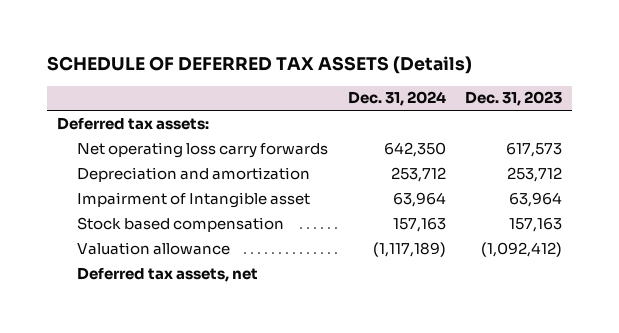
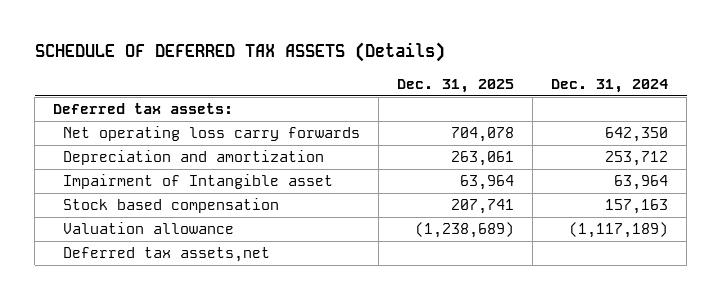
[465,91,563,107] Dec. 31, 2023 -> none
none -> [397,78,515,93] Dec. 31, 2025
[77,266,259,282] Deferred tax assets, net -> [63,247,271,263] Deferred tax assets,net

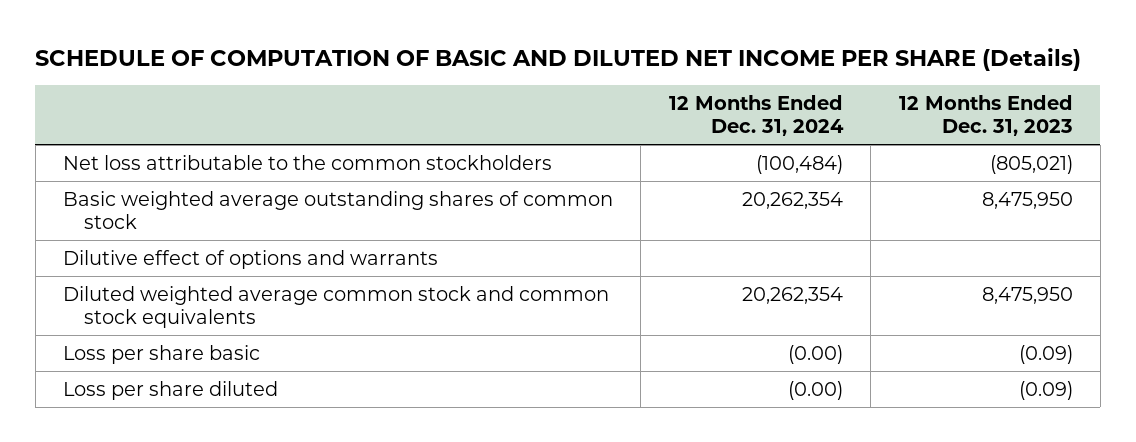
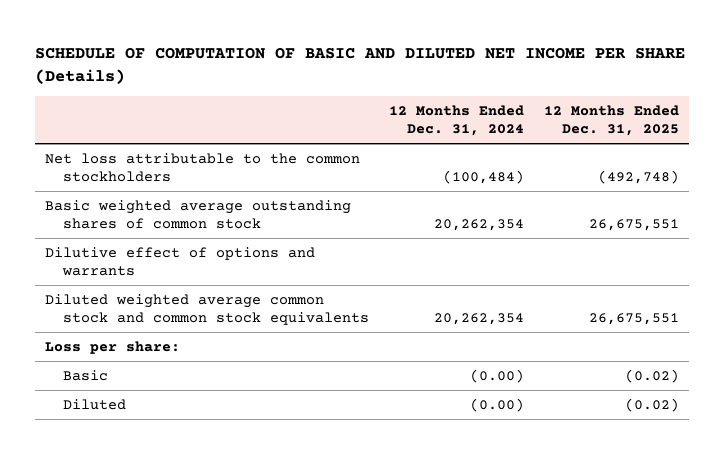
[898,95,1073,137] 12 Months Ended Dec. 31, 2023 -> none
none -> [544,104,680,136] 12 Months Ended Dec. 31, 2025
none -> [45,340,181,354] Loss per share:
[63,344,261,364] Loss per share basic -> [63,369,109,381] Basic
[63,380,279,400] Loss per share diluted -> [63,398,127,410] Diluted

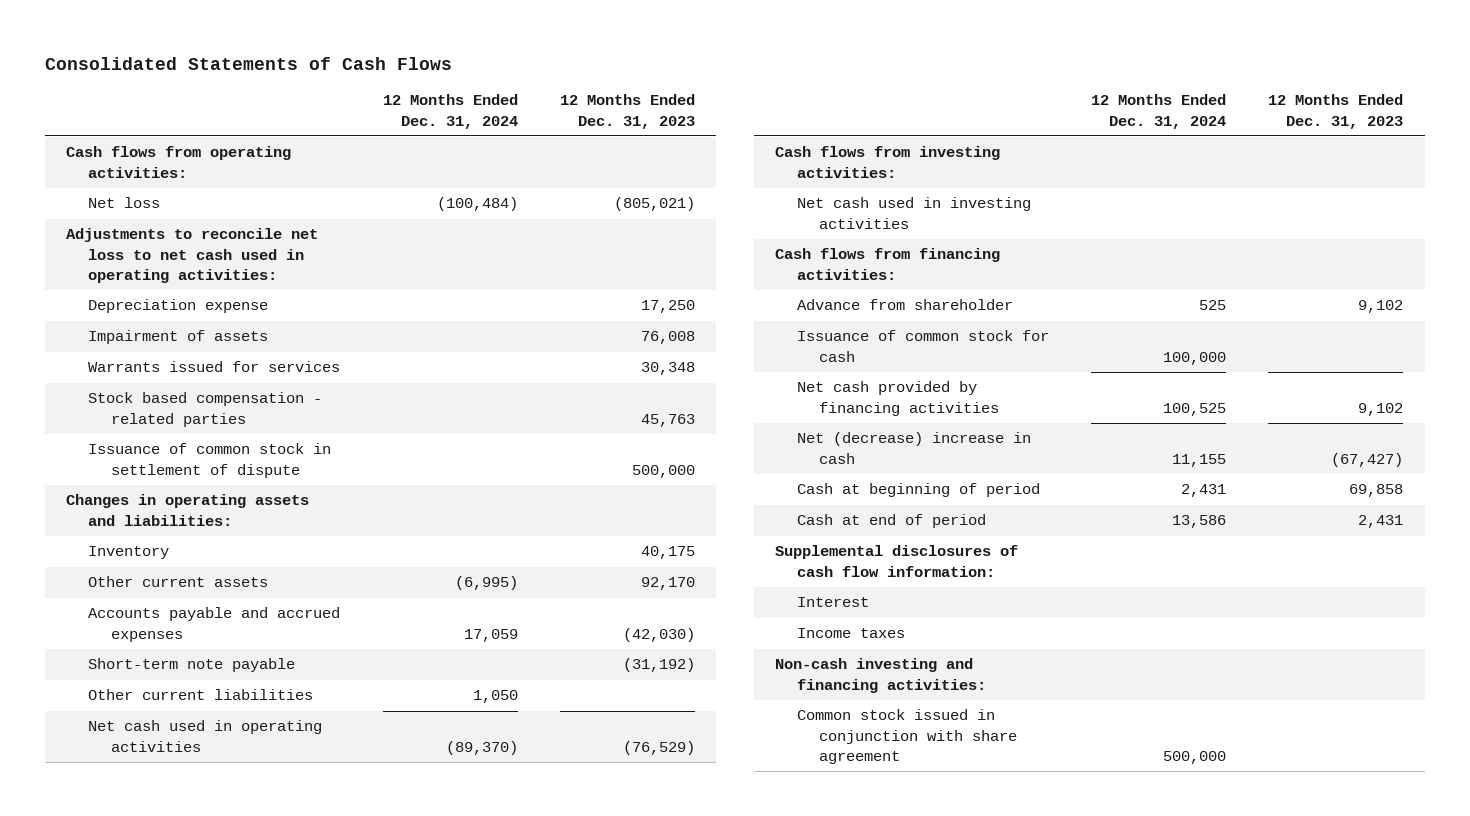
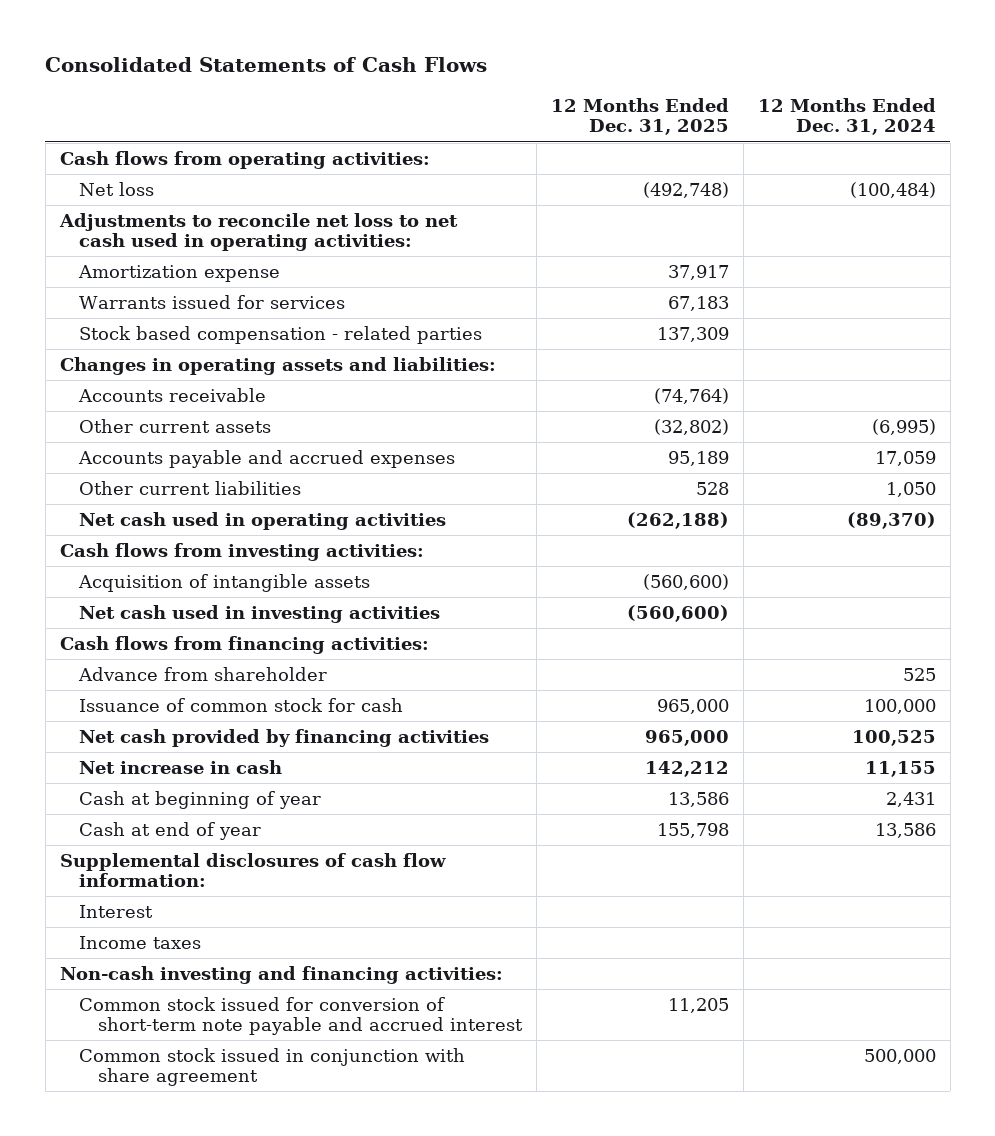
[559,94,695,129] 12 Months Ended Dec. 31, 2023 -> none
none -> [550,98,729,136] 12 Months Ended Dec. 31, 2025
[88,299,269,314] Depreciation expense -> none
[88,330,269,345] Impairment of assets -> none
none -> [77,264,280,282] Amortization expense
[88,443,332,478] Issuance of common stock in settlement of dispute -> none
[88,546,170,560] Inventory -> none
none -> [77,387,266,402] Accounts receivable
[88,658,296,673] Short-term note payable -> none
none -> [77,573,370,592] Acquisition of intangible assets
[797,432,1032,464] Net (decrease) increase in cash -> [78,759,282,774] Net increase in cash
[797,483,1041,498] Cash at beginning of period -> [78,790,321,809] Cash at beginning of year
[797,514,987,529] Cash at end of period -> [78,821,261,840] Cash at end of year
none -> [78,996,523,1036] Common stock issued for conversion of short-term note payable and accrued interest

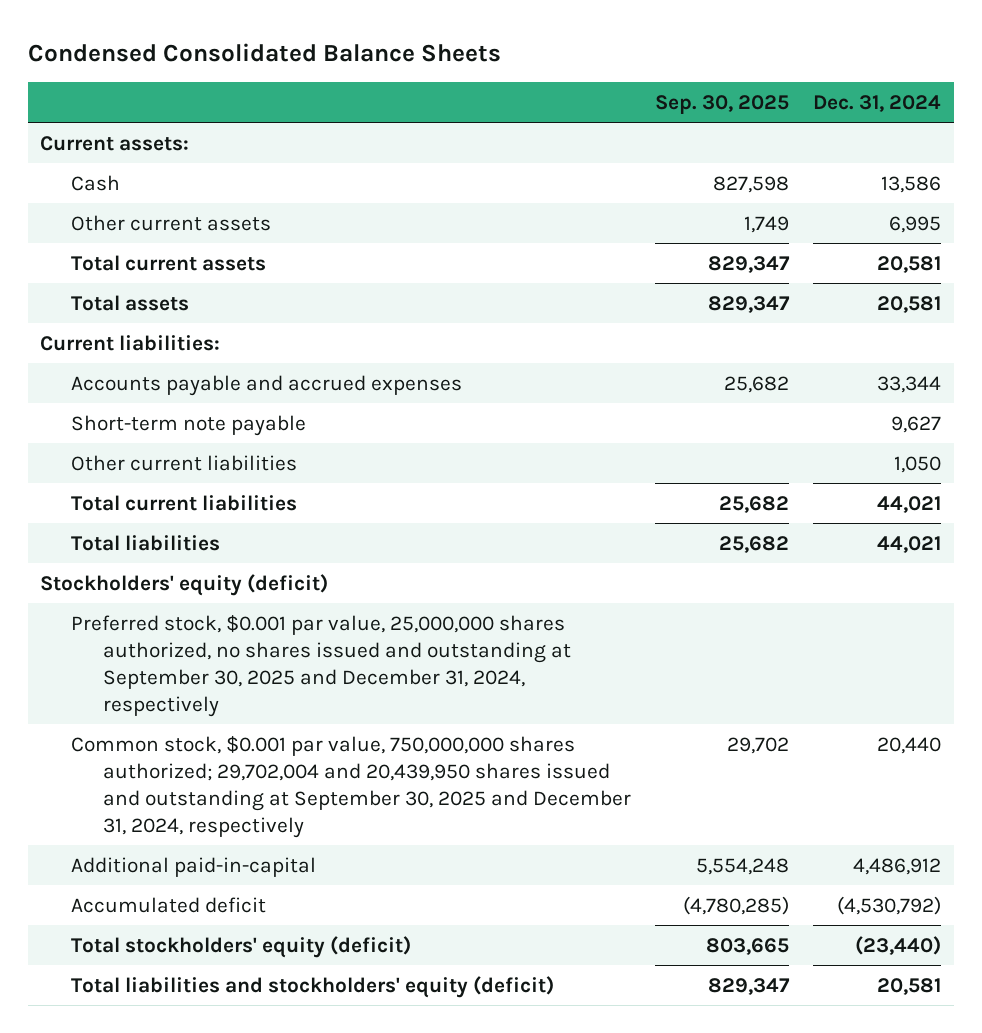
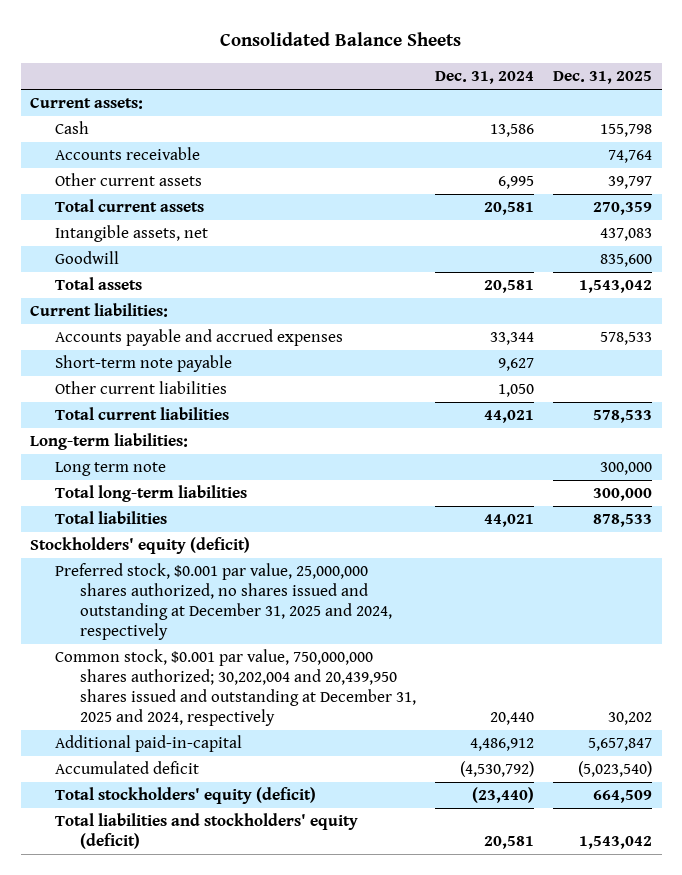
[27,42,501,62] Condensed Consolidated Balance Sheets -> [220,32,462,47] Consolidated Balance Sheets
[655,94,790,114] Sep. 30, 2025 -> none
none -> [553,71,653,85] Dec. 31, 2025
none -> [55,147,201,161] Accounts receivable
none -> [55,225,209,243] Intangible assets, net
none -> [55,251,120,265] Goodwill
none -> [30,433,189,451] Long-term liabilities:
none -> [55,462,167,477] Long term note
none -> [55,485,248,503] Total long-term liabilities
[71,614,571,717] Preferred stock, $0.001 par value, 25,000,000 shares authorized, no shares issued and outstanding at September 30, 2025 and December 31, 2024, respectively -> [55,563,393,641] Preferred stock, $0.001 par value, 25,000,000 shares authorized, no shares issued and outstanding at December 31, 2025 and 2024, respectively
[71,735,631,838] Common stock, $0.001 par value, 750,000,000 shares authorized; 29,702,004 and 20,439,950 shares issued and outstanding at September 30, 2025 and December 31, 2024, respectively -> [55,649,417,727] Common stock, $0.001 par value, 750,000,000 shares authorized; 30,202,004 and 20,439,950 shares issued and outstanding at December 31, 2025 and 2024, respectively

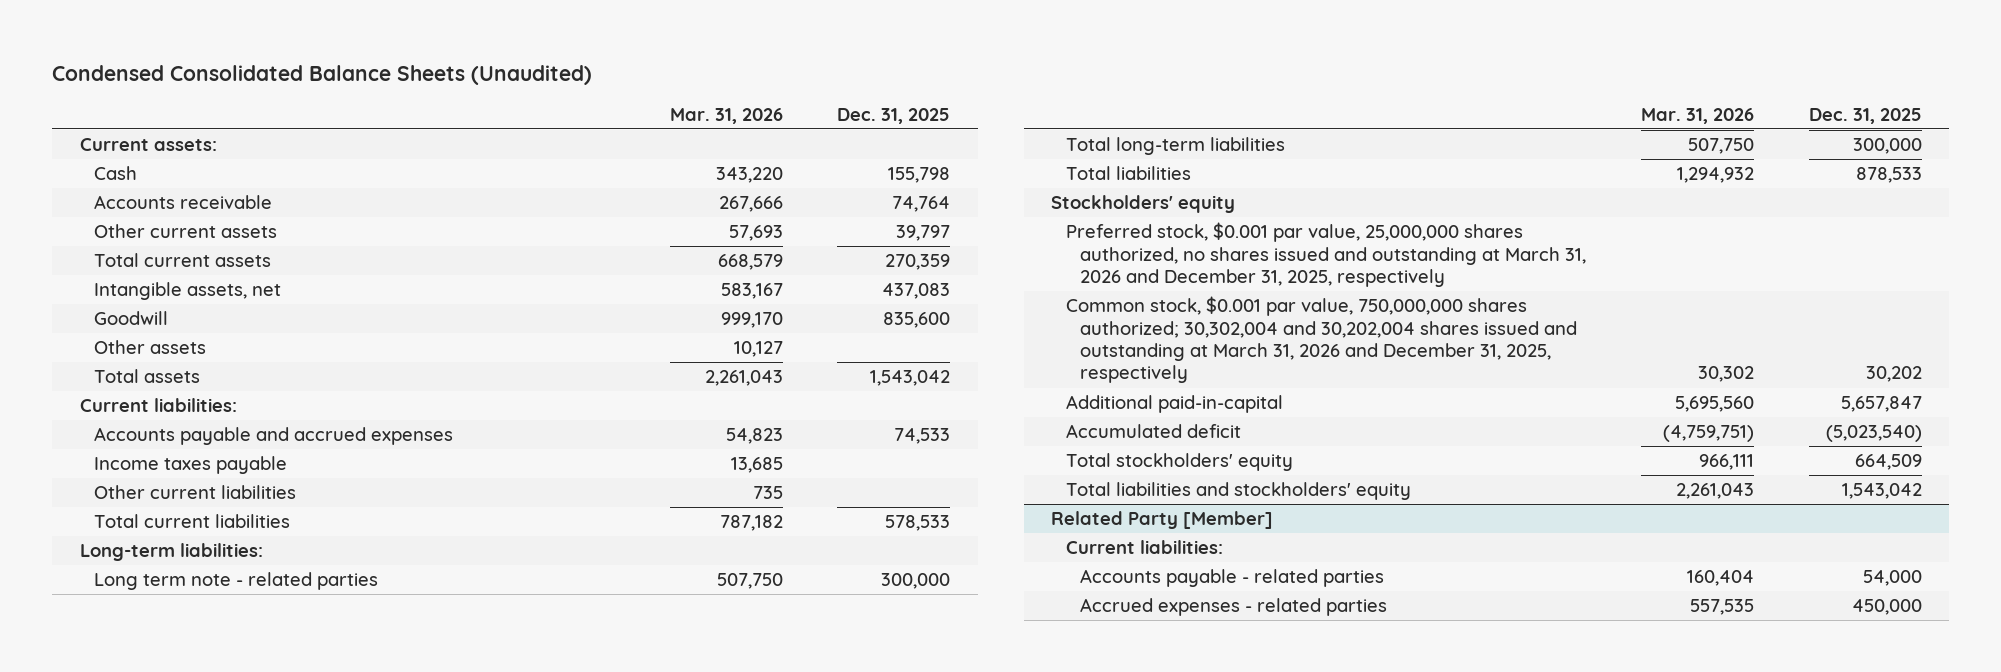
[220,32,462,47] Consolidated Balance Sheets -> [52,65,593,86] Condensed Consolidated Balance Sheets (Unaudited)
[435,71,535,85] Dec. 31, 2024 -> none
none -> [669,107,783,124] Mar. 31, 2026
none -> [94,340,207,355] Other assets
[55,355,233,373] Short-term note payable -> none
[600,332,653,346] 578,533 -> [894,428,951,445] 74,533
none -> [94,456,288,475] Income taxes payable
[55,462,167,477] Long term note -> [94,572,379,591] Long term note - related parties
[30,537,251,555] Stockholders' equity (deficit) -> [1050,195,1235,214] Stockholders' equity
[55,563,393,641] Preferred stock, $0.001 par value, 25,000,000 shares authorized, no shares issued and outstanding at December 31, 2025 and 2024, respectively -> [1065,222,1587,288] Preferred stock, $0.001 par value, 25,000,000 shares authorized, no shares issued and outstanding at March 31, 2026 and December 31, 2025, respectively
[55,649,417,727] Common stock, $0.001 par value, 750,000,000 shares authorized; 30,202,004 and 20,439,950 shares issued and outstanding at December 31, 2025 and 2024, respectively -> [1065,296,1578,384] Common stock, $0.001 par value, 750,000,000 shares authorized; 30,302,004 and 30,202,004 shares issued and outstanding at March 31, 2026 and December 31, 2025, respectively
[55,787,317,805] Total stockholders' equity (deficit) -> [1065,453,1293,472] Total stockholders' equity
[55,813,359,850] Total liabilities and stockholders' equity (deficit) -> [1065,482,1411,501] Total liabilities and stockholders' equity
none -> [1050,511,1273,530] Related Party [Member]
none -> [1065,540,1223,555] Current liabilities:
none -> [1080,569,1385,588] Accounts payable - related parties
none -> [1080,598,1388,617] Accrued expenses - related parties

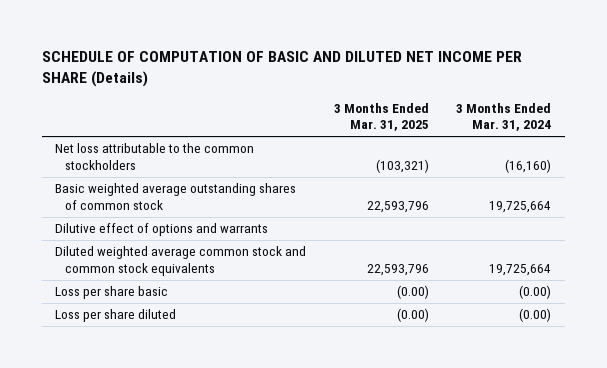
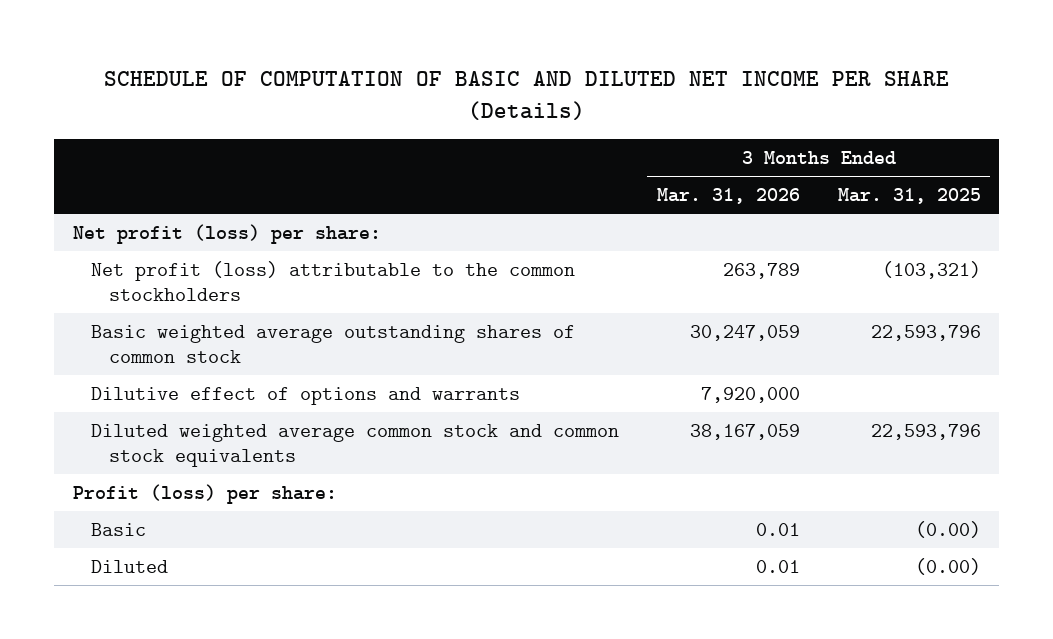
[456,102,552,132] 3 Months Ended Mar. 31, 2024 -> none
none -> [656,188,800,205] Mar. 31, 2026
none -> [72,223,381,244] Net profit (loss) per share:
[55,143,255,171] Net loss attributable to the common stockholders -> [91,260,576,302] Net profit (loss) attributable to the common stockholders
none -> [72,483,337,504] Profit (loss) per share:
[55,286,169,300] Loss per share basic -> [91,522,147,536] Basic
[55,309,177,323] Loss per share diluted -> [91,559,169,573] Diluted

